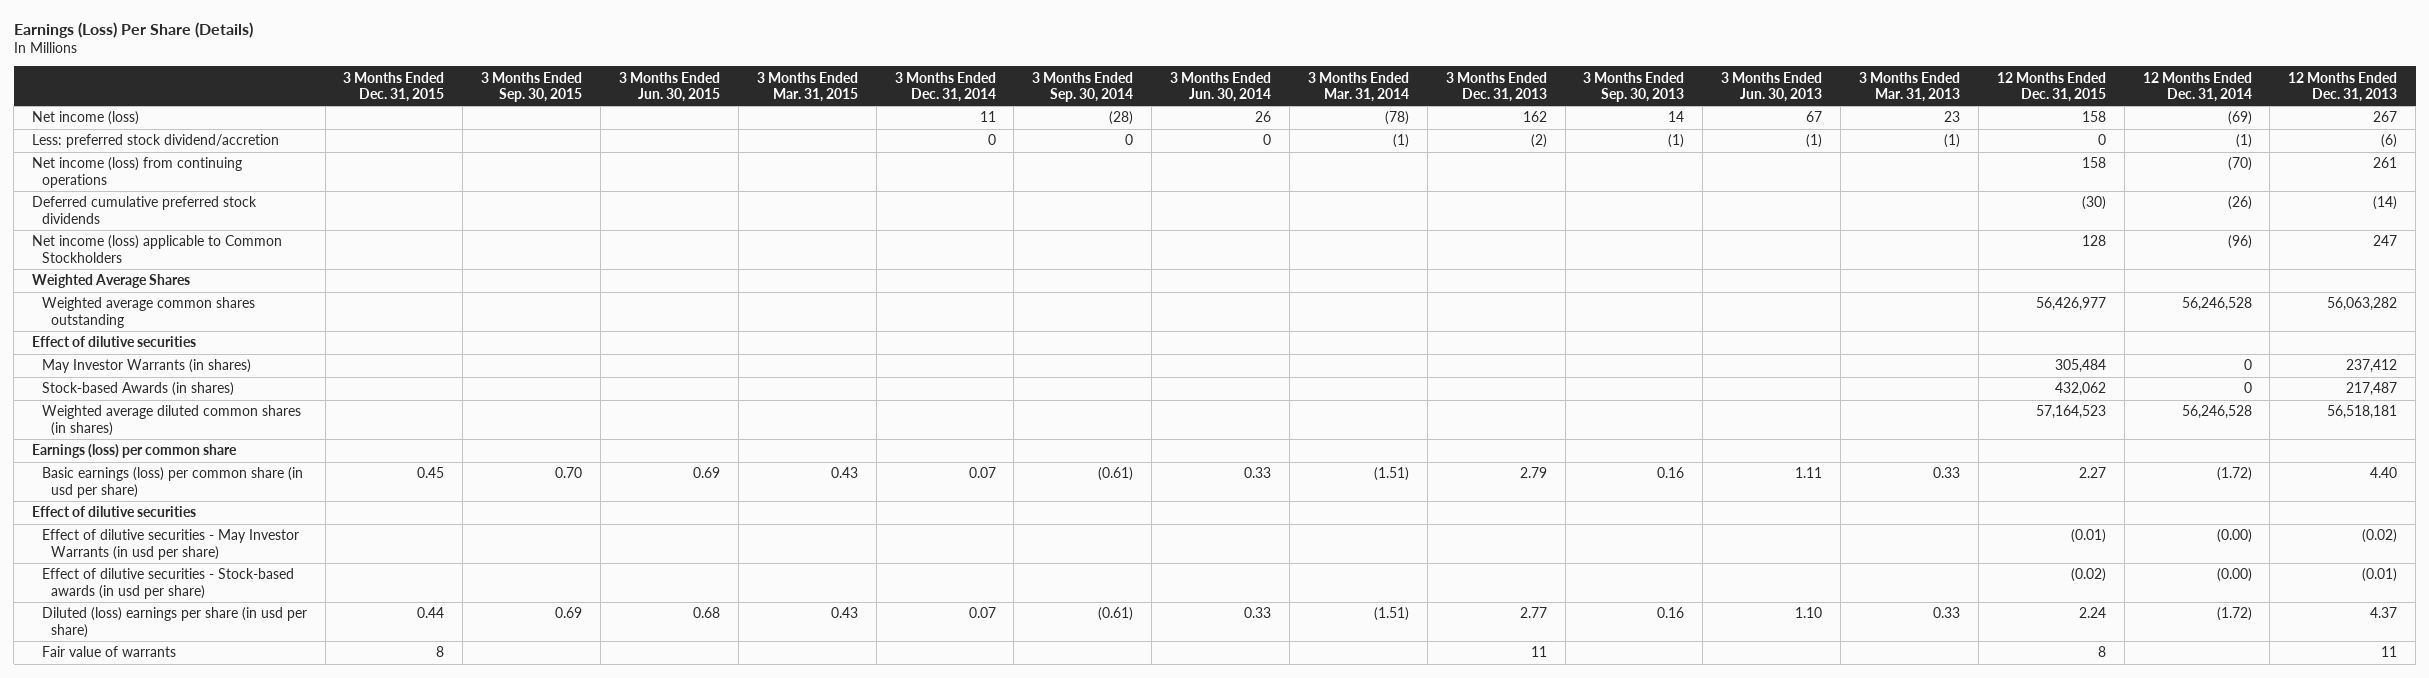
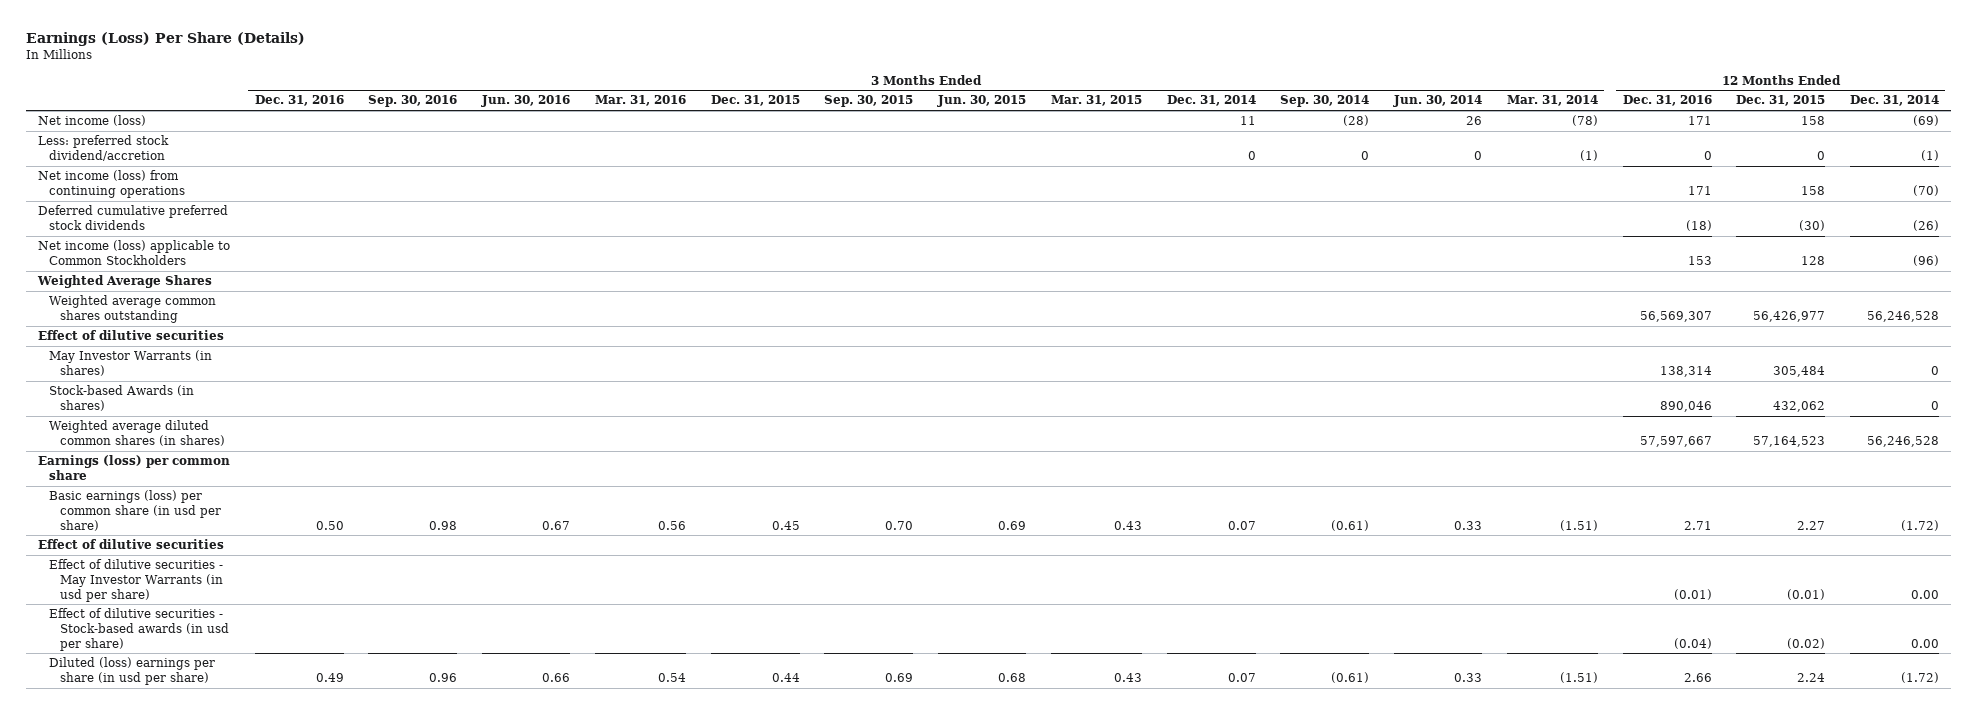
[1445,71,1547,102] 3 Months Ended Dec. 31, 2013 -> none
[1583,71,1685,102] 3 Months Ended Sep. 30, 2013 -> none
[1721,71,1823,102] 3 Months Ended Jun. 30, 2013 -> none
[1859,71,1961,102] 3 Months Ended Mar. 31, 2013 -> none
[2288,71,2398,102] 12 Months Ended Dec. 31, 2013 -> none
none -> [254,95,344,107] Dec. 31, 2016
none -> [368,95,458,108] Sep. 30, 2016
none -> [481,95,571,108] Jun. 30, 2016
none -> [594,95,686,107] Mar. 31, 2016
none -> [1622,95,1712,107] Dec. 31, 2016
[2216,529,2252,544] (0.00) -> [1911,589,1940,599] 0.00
[2216,568,2252,583] (0.00) -> [1911,638,1940,648] 0.00
[41,646,176,658] Fair value of warrants -> none

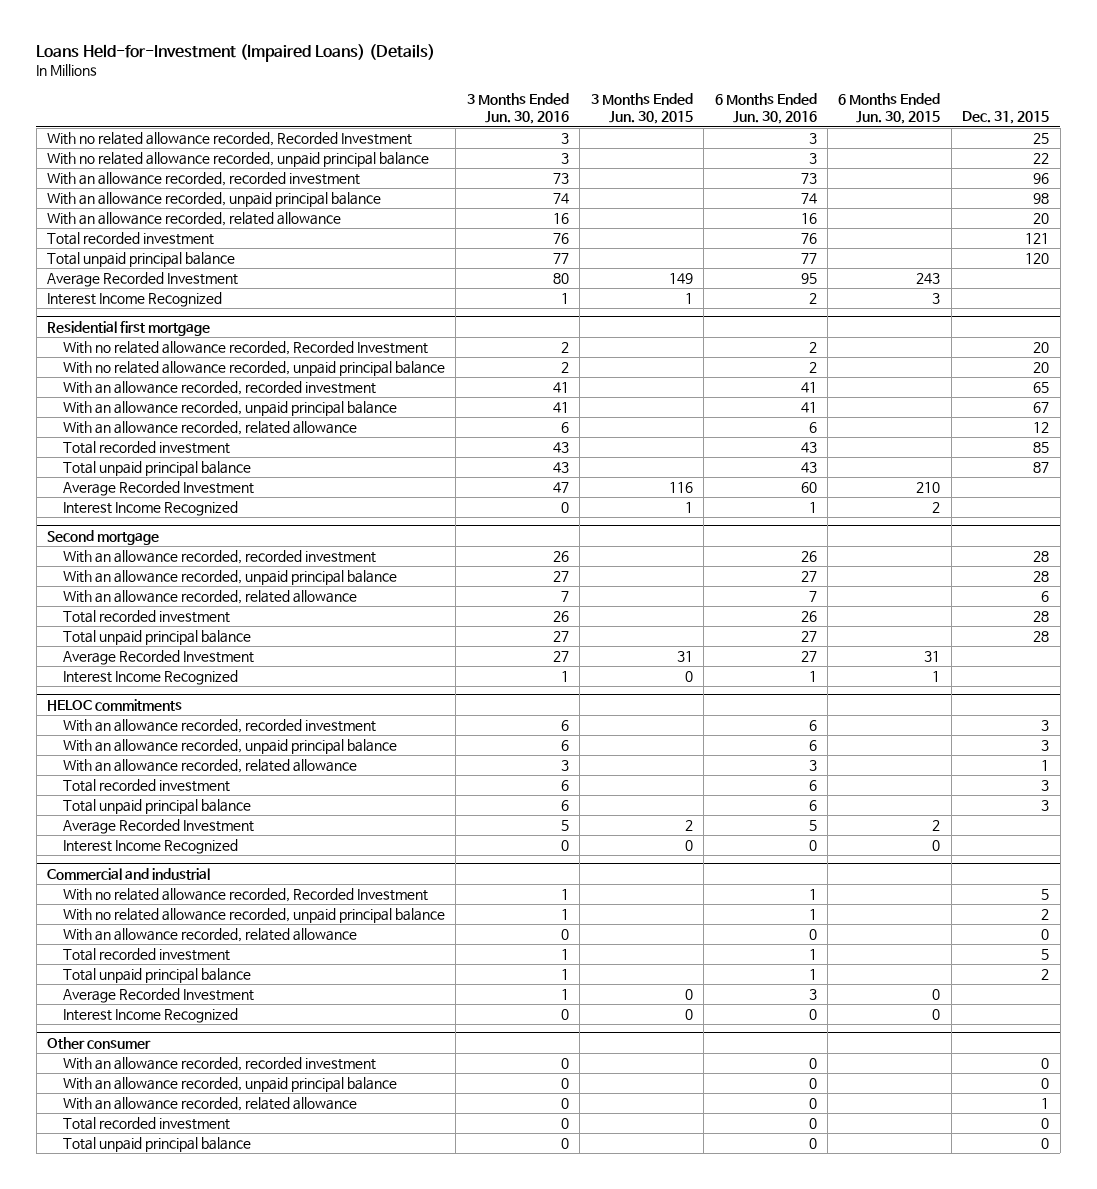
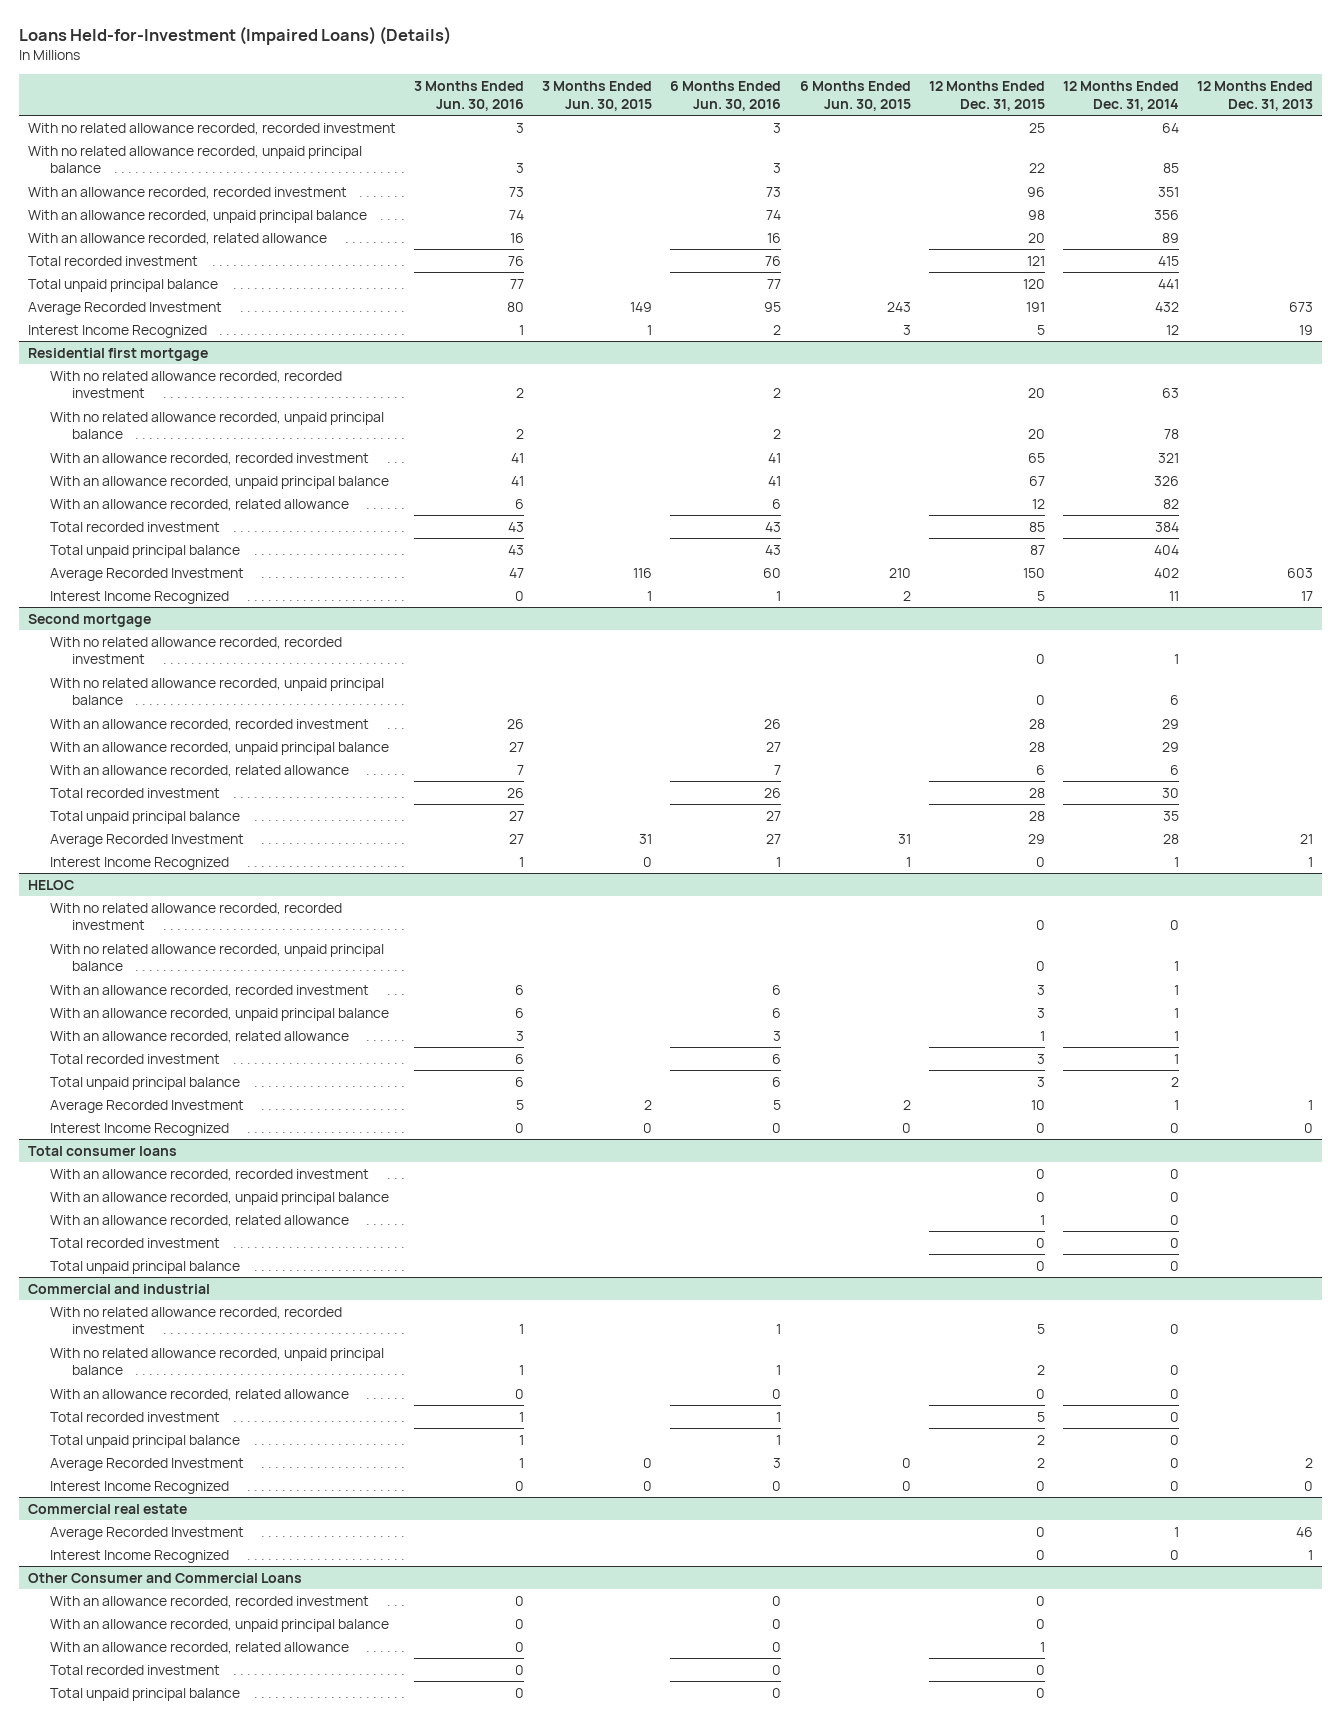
[962,111,1050,125] Dec. 31, 2015 -> none
none -> [928,81,1045,111] 12 Months Ended Dec. 31, 2015
none -> [1062,81,1179,111] 12 Months Ended Dec. 31, 2014
none -> [1196,81,1313,111] 12 Months Ended Dec. 31, 2013
[47,132,413,147] With no related allowance recorded, Recorded Investment -> [28,122,397,135] With no related allowance recorded, recorded investment
[62,341,428,356] With no related allowance recorded, Recorded Investment -> [50,370,343,399] With no related allowance recorded, recorded investment
none -> [50,636,343,665] With no related allowance recorded, recorded investment
none -> [50,677,385,706] With no related allowance recorded, unpaid principal balance
[47,698,183,711] HELOC commitments -> [28,879,75,890] HELOC
none -> [50,902,343,931] With no related allowance recorded, recorded investment
none -> [50,943,385,972] With no related allowance recorded, unpaid principal balance
none -> [28,1145,178,1156] Total consumer loans
none -> [50,1168,370,1181] With an allowance recorded, recorded investment
none -> [50,1191,390,1205] With an allowance recorded, unpaid principal balance
none -> [50,1214,350,1227] With an allowance recorded, related allowance
none -> [50,1237,221,1248] Total recorded investment
none -> [50,1260,241,1274] Total unpaid principal balance
[62,888,428,903] With no related allowance recorded, Recorded Investment -> [50,1306,343,1335] With no related allowance recorded, recorded investment
none -> [28,1503,188,1514] Commercial real estate
none -> [50,1526,245,1540] Average Recorded Investment
none -> [50,1549,230,1563] Interest Income Recognized
[47,1036,152,1049] Other consumer -> [28,1572,303,1583] Other Consumer and Commercial Loans

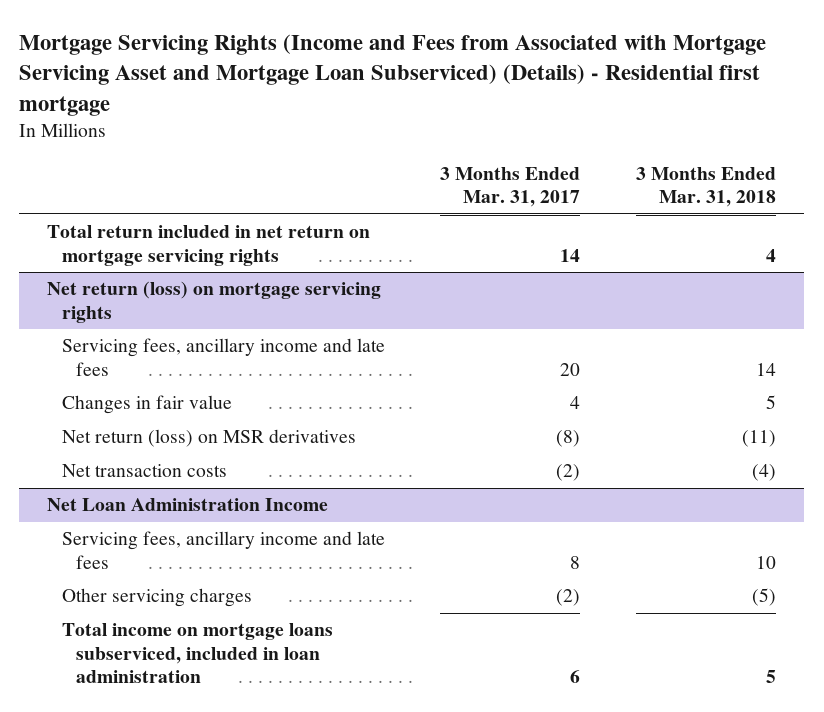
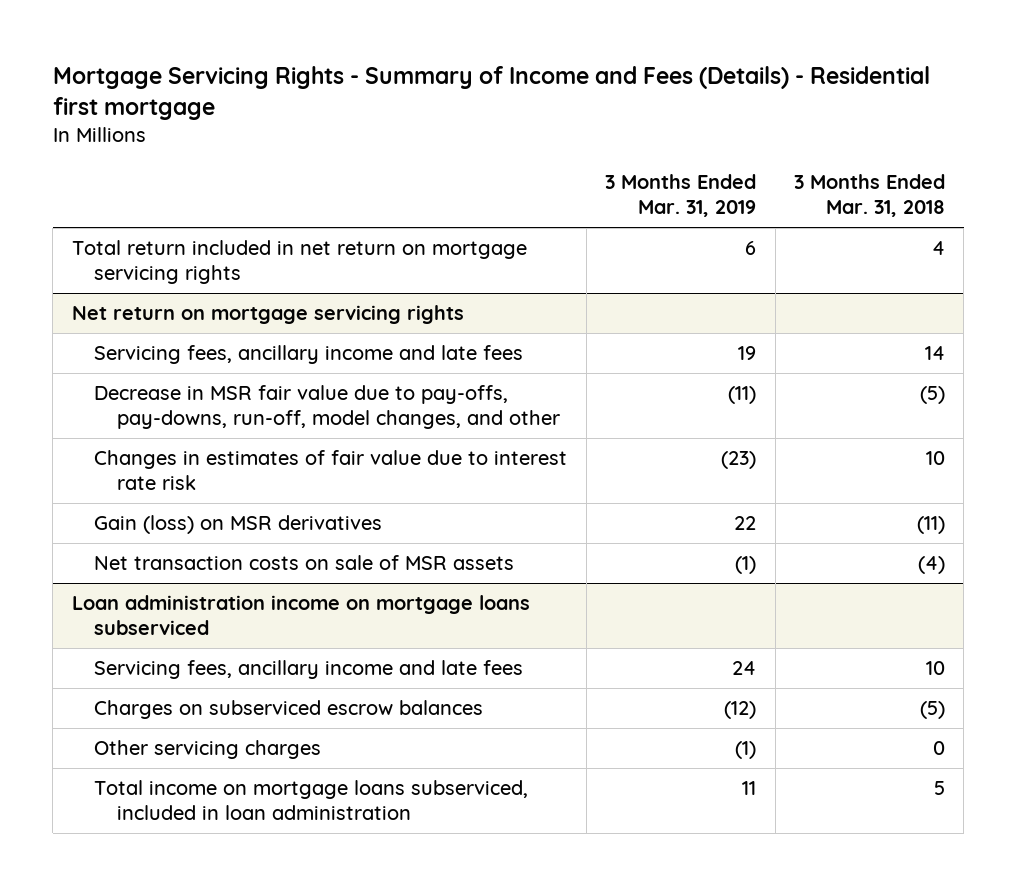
[19,33,767,116] Mortgage Servicing Rights (Income and Fees from Associated with Mortgage Servicing Asset and Mortgage Loan Subserviced) (Details) - Residential first mortgage -> [52,65,930,121] Mortgage Servicing Rights - Summary of Income and Fees (Details) - Residential first mortgage
[440,166,581,208] 3 Months Ended Mar. 31, 2017 -> none
none -> [605,174,757,218] 3 Months Ended Mar. 31, 2019
[47,281,382,323] Net return (loss) on mortgage servicing rights -> [71,305,464,325] Net return on mortgage servicing rights
[47,498,329,512] Net Loan Administration Income -> none
none -> [94,385,561,430] Decrease in MSR fair value due to pay-offs, pay-downs, run-off, model changes, and other
[61,395,232,415] Changes in fair value -> [94,450,568,491] Changes in estimates of fair value due to interest rate risk
[766,395,777,410] 5 -> [925,451,945,466] 10
[61,429,356,448] Net return (loss) on MSR derivatives -> [94,515,383,535] Gain (loss) on MSR derivatives
[61,464,227,478] Net transaction costs -> [94,555,515,571] Net transaction costs on sale of MSR assets
none -> [71,595,530,636] Loan administration income on mortgage loans subserviced
none -> [94,700,484,720] Charges on subserviced escrow balances
[752,588,777,607] (5) -> [932,741,945,756] 0

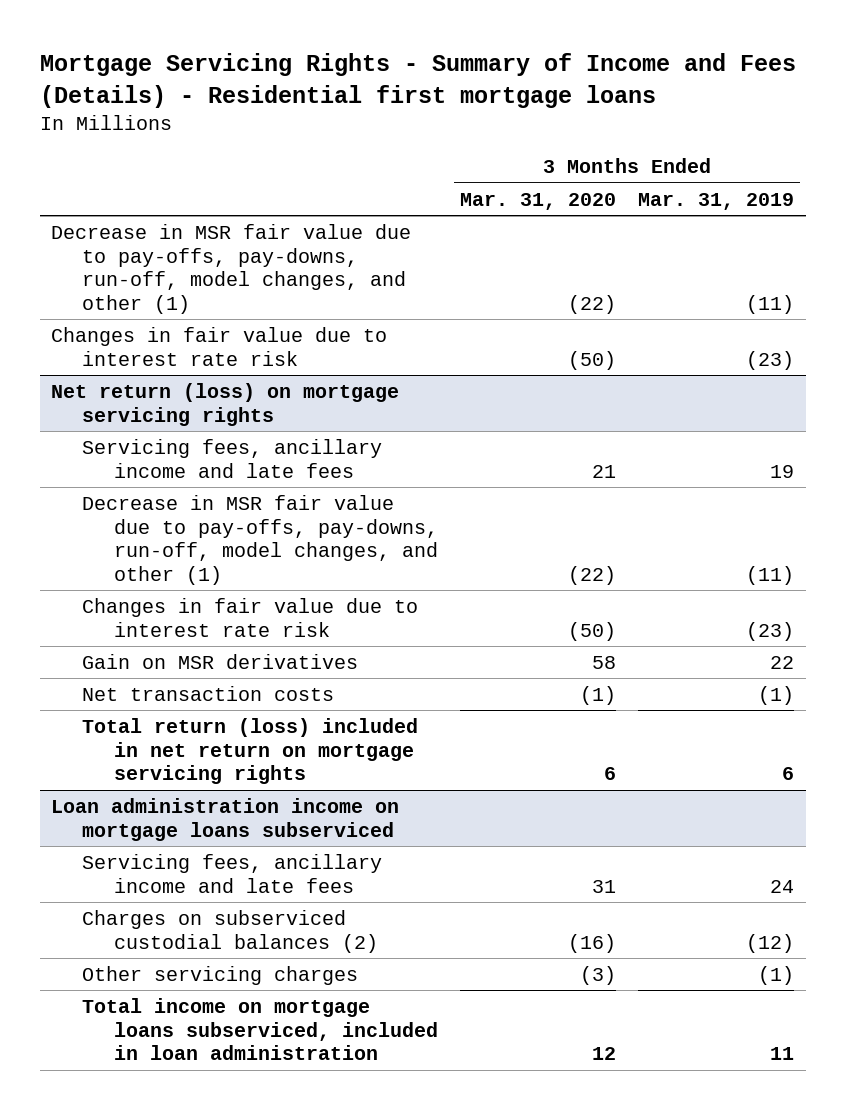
[52,65,930,121] Mortgage Servicing Rights - Summary of Income and Fees (Details) - Residential first mortgage -> [39,53,796,108] Mortgage Servicing Rights - Summary of Income and Fees (Details) - Residential first mortgage loans
[793,174,945,218] 3 Months Ended Mar. 31, 2018 -> none
none -> [460,192,617,210] Mar. 31, 2020
[71,240,527,285] Total return included in net return on mortgage servicing rights -> none
none -> [51,223,412,314] Decrease in MSR fair value due to pay-offs, pay-downs, run-off, model changes, and other (1)
none -> [51,326,388,366] Changes in fair value due to interest rate risk
[71,305,464,325] Net return on mortgage servicing rights -> [51,382,400,426] Net return (loss) on mortgage servicing rights
[94,385,561,430] Decrease in MSR fair value due to pay-offs, pay-downs, run-off, model changes, and other -> [82,494,438,585] Decrease in MSR fair value due to pay-offs, pay-downs, run-off, model changes, and other (1)
[94,450,568,491] Changes in estimates of fair value due to interest rate risk -> [82,597,419,637] Changes in fair value due to interest rate risk
[94,515,383,535] Gain (loss) on MSR derivatives -> [82,653,359,669] Gain on MSR derivatives
[94,555,515,571] Net transaction costs on sale of MSR assets -> [82,685,335,701] Net transaction costs
none -> [82,717,419,785] Total return (loss) included in net return on mortgage servicing rights
[94,700,484,720] Charges on subserviced escrow balances -> [82,909,378,953] Charges on subserviced custodial balances (2)

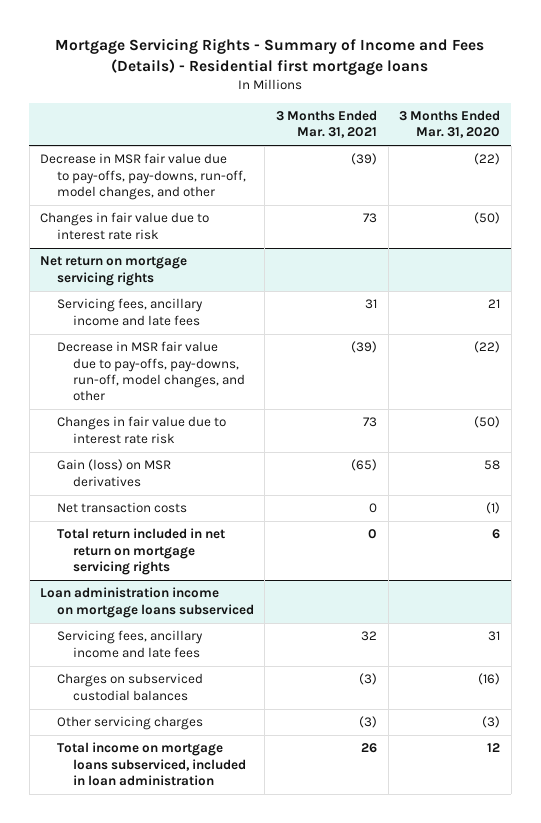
[638,192,795,210] Mar. 31, 2019 -> none
none -> [276,109,378,139] 3 Months Ended Mar. 31, 2021
[51,223,412,314] Decrease in MSR fair value due to pay-offs, pay-downs, run-off, model changes, and other (1) -> [40,153,246,201] Decrease in MSR fair value due to pay-offs, pay-downs, run-off, model changes, and other
[51,382,400,426] Net return (loss) on mortgage servicing rights -> [40,256,188,286] Net return on mortgage servicing rights
[82,494,438,585] Decrease in MSR fair value due to pay-offs, pay-downs, run-off, model changes, and other (1) -> [56,341,246,402] Decrease in MSR fair value due to pay-offs, pay-downs, run-off, model changes, and other
[82,653,359,669] Gain on MSR derivatives -> [56,459,171,487] Gain (loss) on MSR derivatives
[82,717,419,785] Total return (loss) included in net return on mortgage servicing rights -> [56,528,225,576] Total return included in net return on mortgage servicing rights
[82,909,378,953] Charges on subserviced custodial balances (2) -> [56,673,203,701] Charges on subserviced custodial balances

